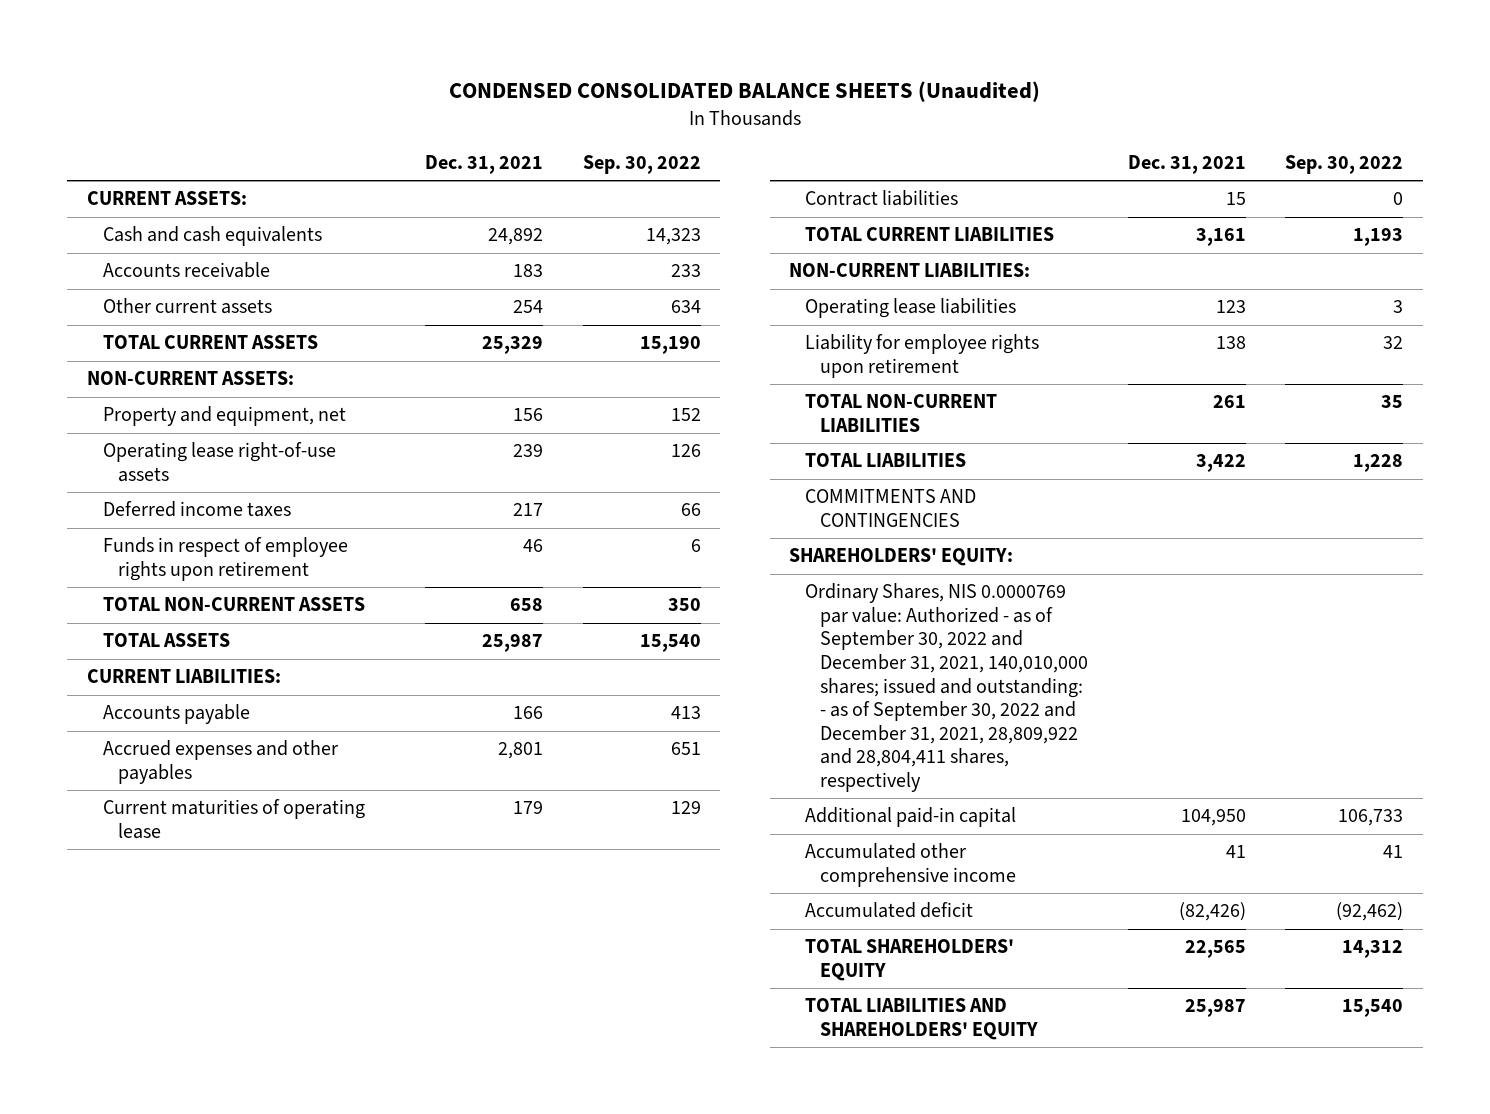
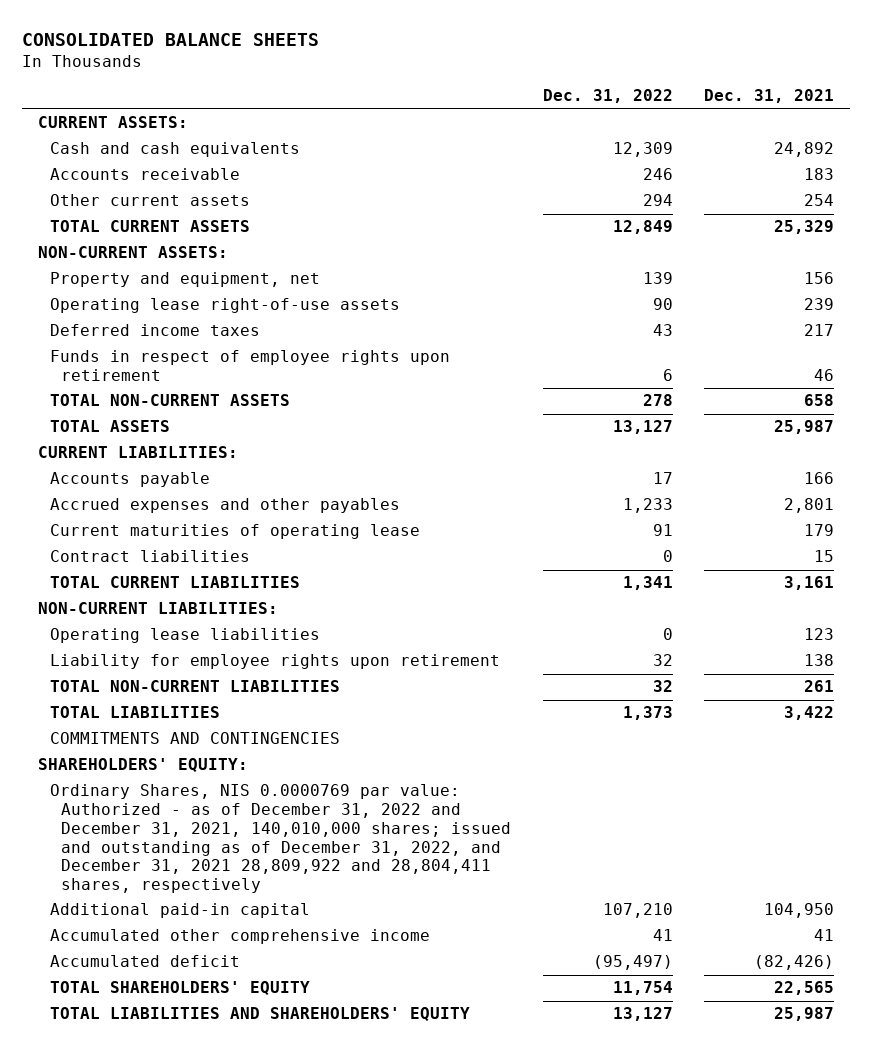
[449,81,1041,103] CONDENSED CONSOLIDATED BALANCE SHEETS (Unaudited) -> [21,33,319,47] CONSOLIDATED BALANCE SHEETS
[582,154,701,174] Sep. 30, 2022 -> none
none -> [542,89,673,104] Dec. 31, 2022
[804,583,1089,792] Ordinary Shares, NIS 0.0000769 par value: Authorized - as of September 30, 2022 and December 31, 2021, 140,010,000 shares; issued and outstanding: - as of September 30, 2022 and December 31, 2021, 28,809,922 and 28,804,411 shares, respectively -> [49,784,512,894] Ordinary Shares, NIS 0.0000769 par value: Authorized - as of December 31, 2022 and December 31, 2021, 140,010,000 shares; issued and outstanding as of December 31, 2022, and December 31, 2021 28,809,922 and 28,804,411 shares, respectively

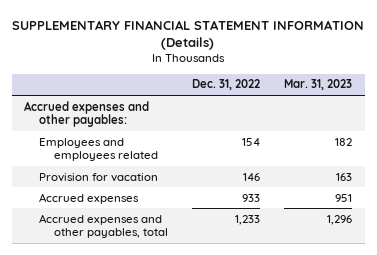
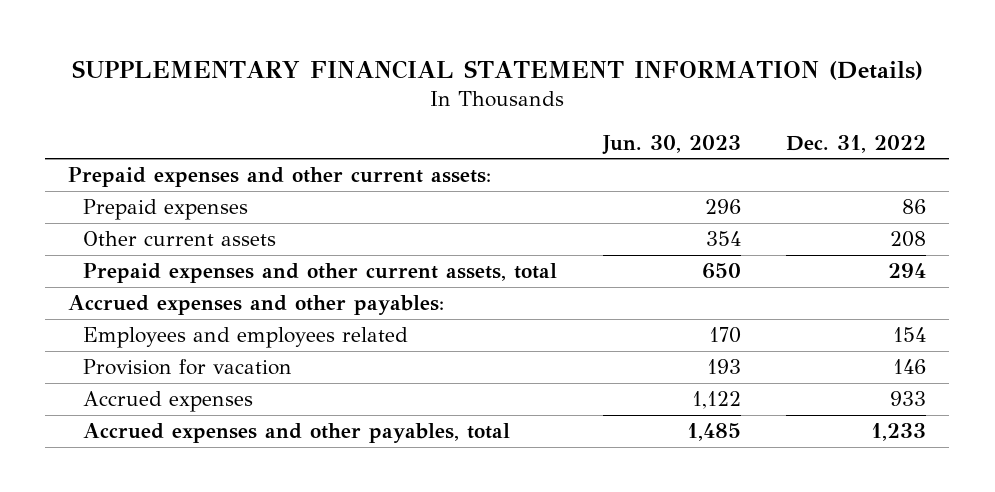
[284,79,353,91] Mar. 31, 2023 -> none
none -> [601,134,741,155] Jun. 30, 2023
none -> [68,167,492,188] Prepaid expenses and other current assets:
none -> [82,199,248,221] Prepaid expenses
none -> [82,231,276,247] Other current assets
none -> [82,263,557,284] Prepaid expenses and other current assets, total

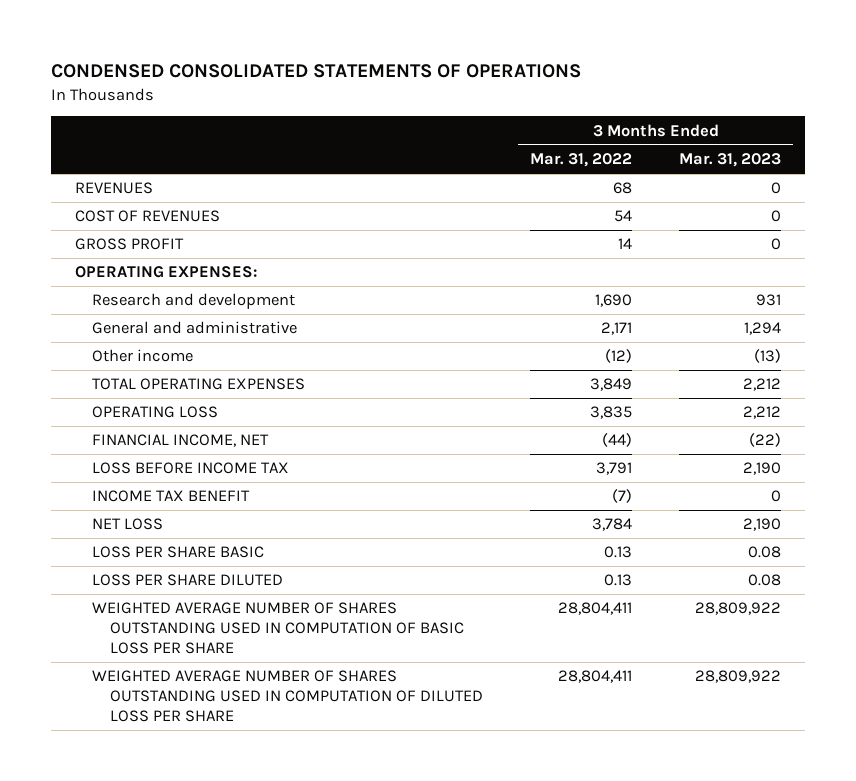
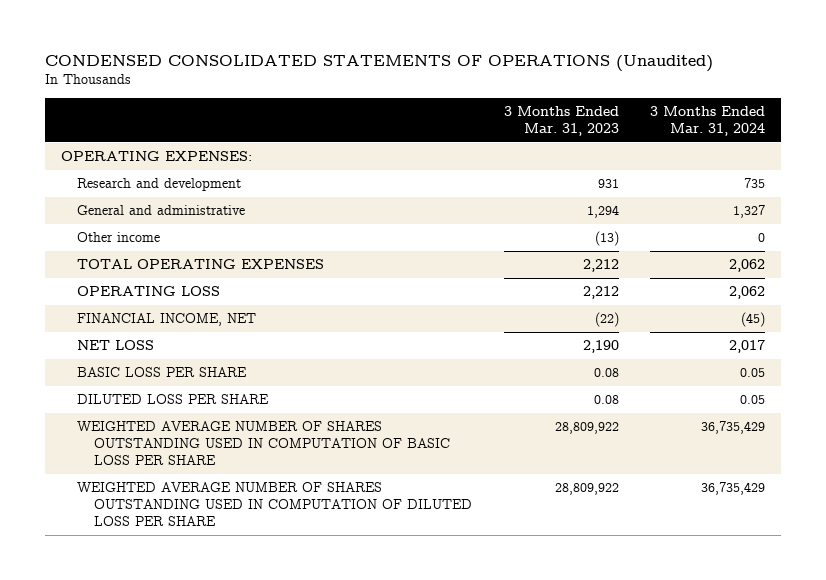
[51,64,582,79] CONDENSED CONSOLIDATED STATEMENTS OF OPERATIONS -> [45,55,714,73] CONDENSED CONSOLIDATED STATEMENTS OF OPERATIONS (Unaudited)
[530,153,633,168] Mar. 31, 2022 -> none
none -> [650,106,766,136] 3 Months Ended Mar. 31, 2024
[74,182,153,195] REVENUES -> none
[74,210,220,223] COST OF REVENUES -> none
[74,238,184,251] GROSS PROFIT -> none
[92,462,290,475] LOSS BEFORE INCOME TAX -> none
[92,490,251,503] INCOME TAX BENEFIT -> none
[92,546,265,559] LOSS PER SHARE BASIC -> [77,367,248,378] BASIC LOSS PER SHARE
[92,574,284,587] LOSS PER SHARE DILUTED -> [77,394,270,405] DILUTED LOSS PER SHARE

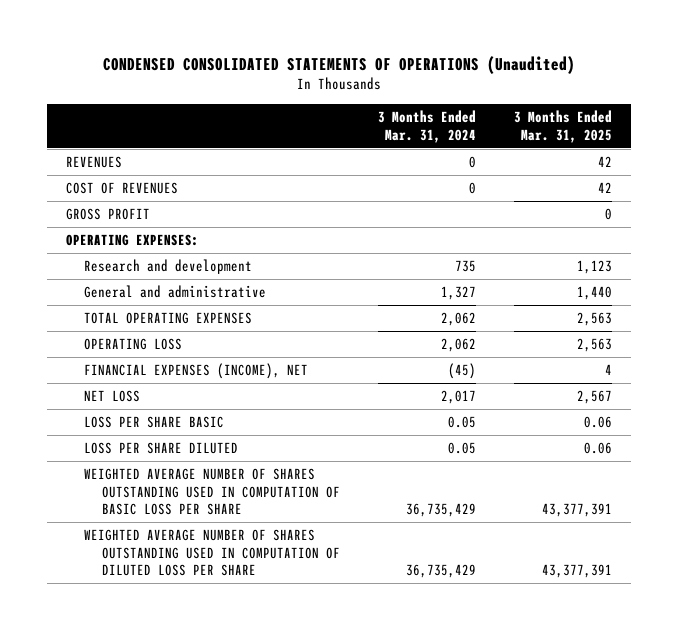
[503,106,619,136] 3 Months Ended Mar. 31, 2023 -> none
none -> [513,110,612,143] 3 Months Ended Mar. 31, 2025
none -> [66,156,123,169] REVENUES
none -> [66,182,179,195] COST OF REVENUES
none -> [66,208,151,221] GROSS PROFIT
[77,232,161,243] Other income -> none
[77,313,257,327] FINANCIAL INCOME, NET -> [84,363,309,380] FINANCIAL EXPENSES (INCOME), NET
[77,367,248,378] BASIC LOSS PER SHARE -> [84,416,225,429] LOSS PER SHARE BASIC
[77,394,270,405] DILUTED LOSS PER SHARE -> [84,442,239,455] LOSS PER SHARE DILUTED

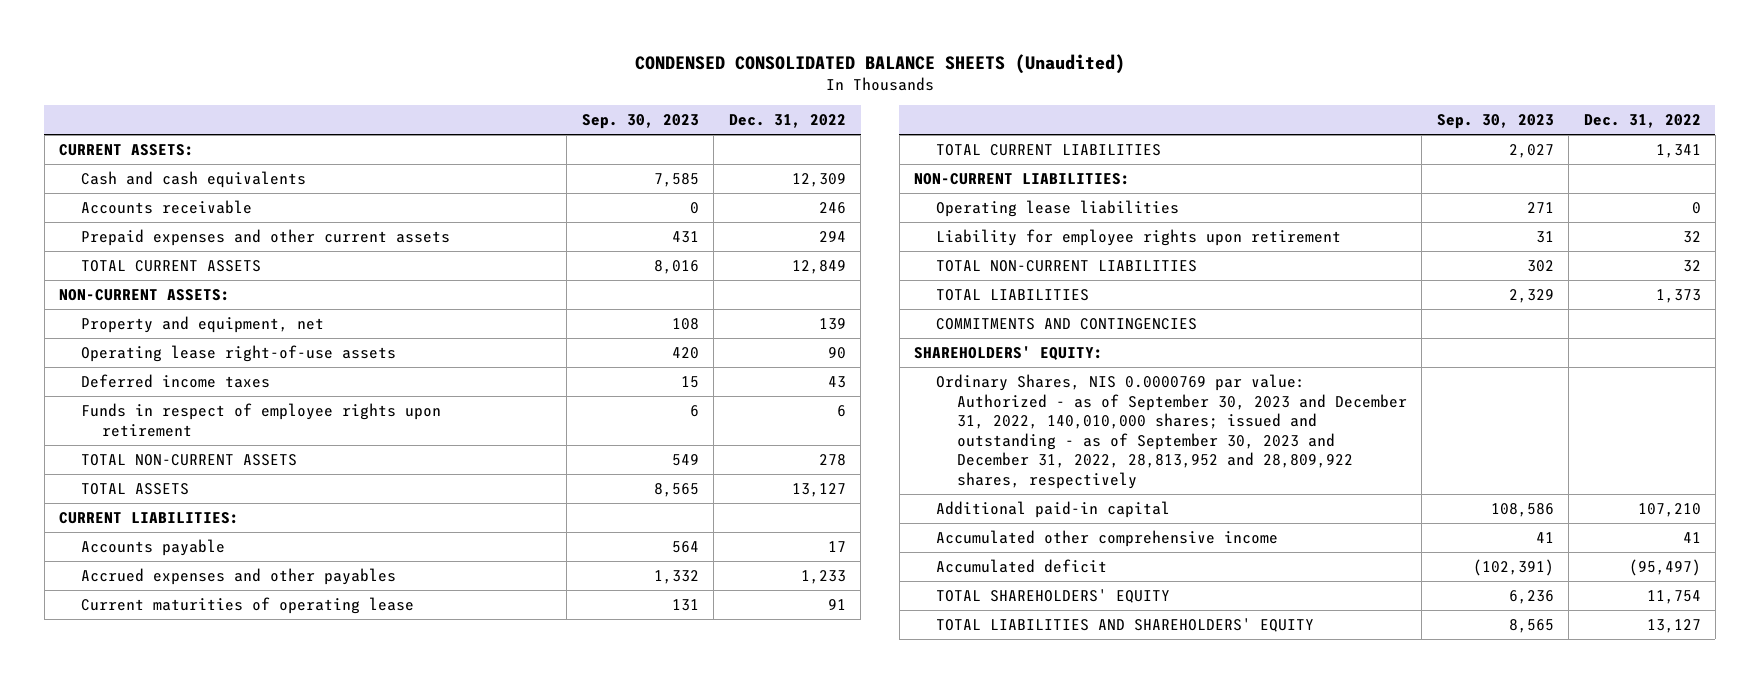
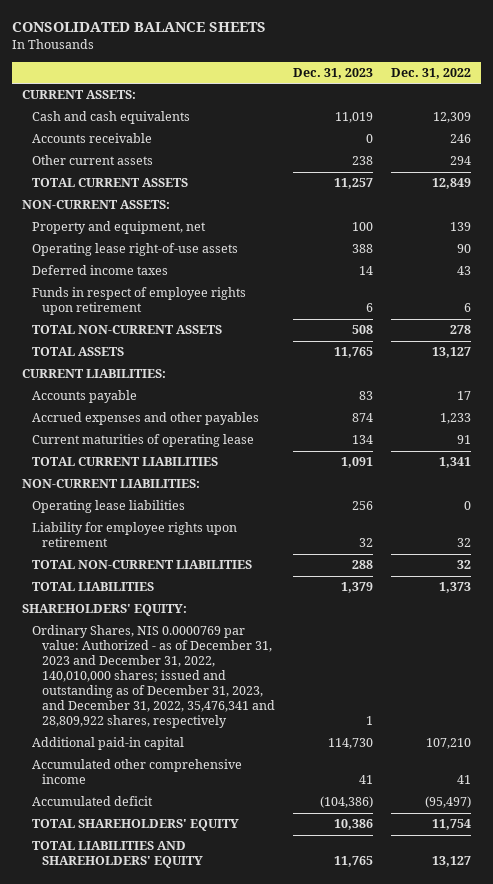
[634,53,1125,74] CONDENSED CONSOLIDATED BALANCE SHEETS (Unaudited) -> [12,21,267,32] CONSOLIDATED BALANCE SHEETS
[581,114,699,130] Sep. 30, 2023 -> none
none -> [293,67,374,79] Dec. 31, 2023
[80,228,450,246] Prepaid expenses and other current assets -> [31,155,153,166] Other current assets
[935,317,1197,330] COMMITMENTS AND CONTINGENCIES -> none
[935,373,1407,489] Ordinary Shares, NIS 0.0000769 par value: Authorized - as of September 30, 2023 and December 31, 2022, 140,010,000 shares; issued and outstanding - as of September 30, 2023 and December 31, 2022, 28,813,952 and 28,809,922 shares, respectively -> [31,625,275,729] Ordinary Shares, NIS 0.0000769 par value: Authorized - as of December 31, 2023 and December 31, 2022, 140,010,000 shares; issued and outstanding as of December 31, 2023, and December 31, 2022, 35,476,341 and 28,809,922 shares, respectively

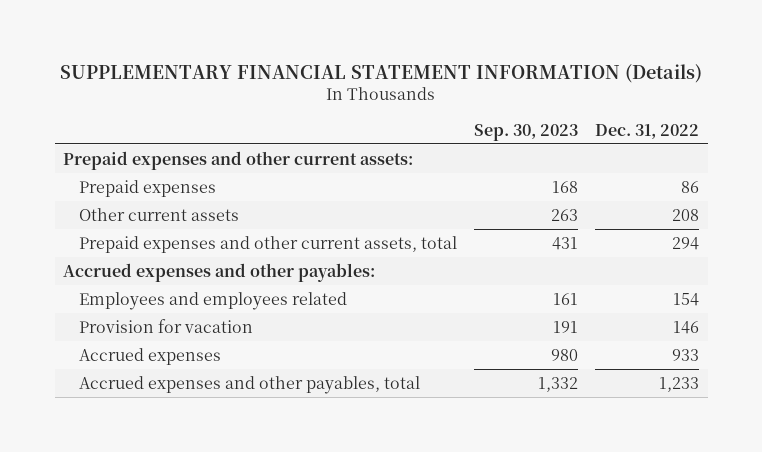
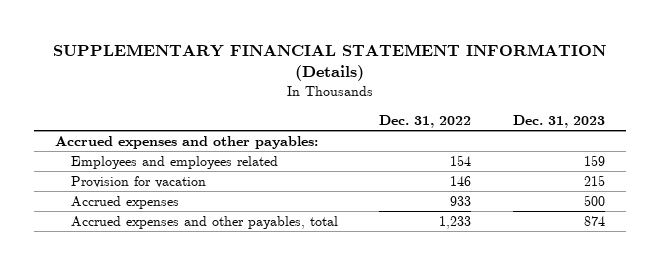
[474,123,579,141] Sep. 30, 2023 -> none
none -> [512,115,605,129] Dec. 31, 2023
[63,150,414,170] Prepaid expenses and other current assets: -> none
[79,179,217,197] Prepaid expenses -> none
[79,207,240,221] Other current assets -> none
[79,235,458,253] Prepaid expenses and other current assets, total -> none

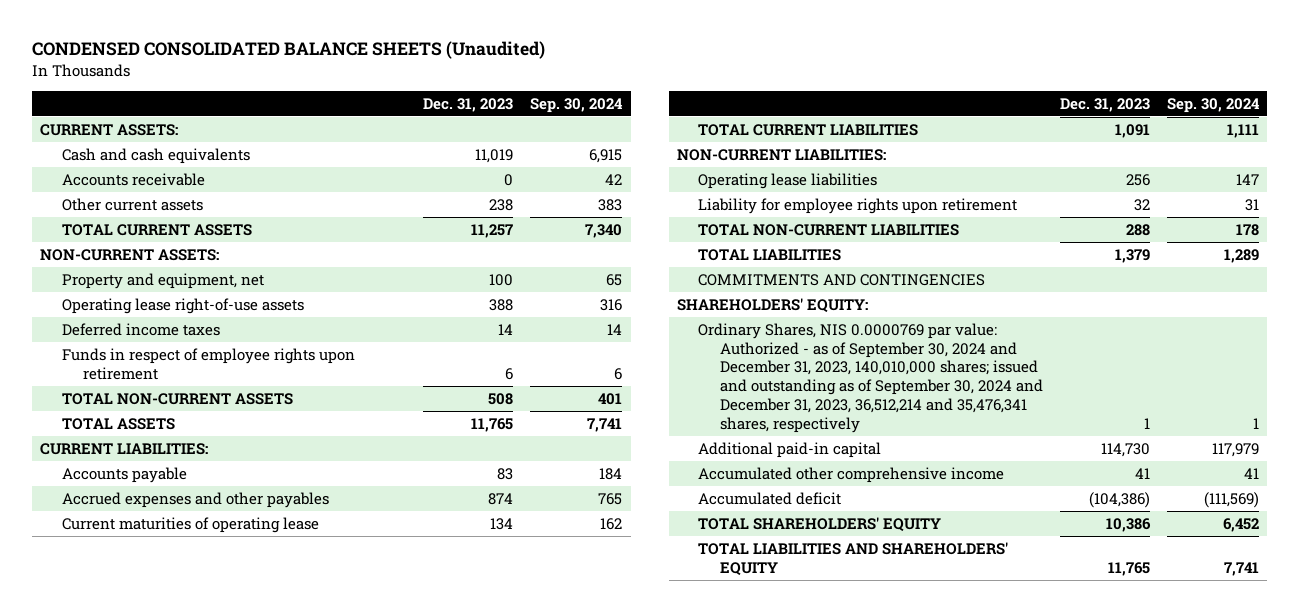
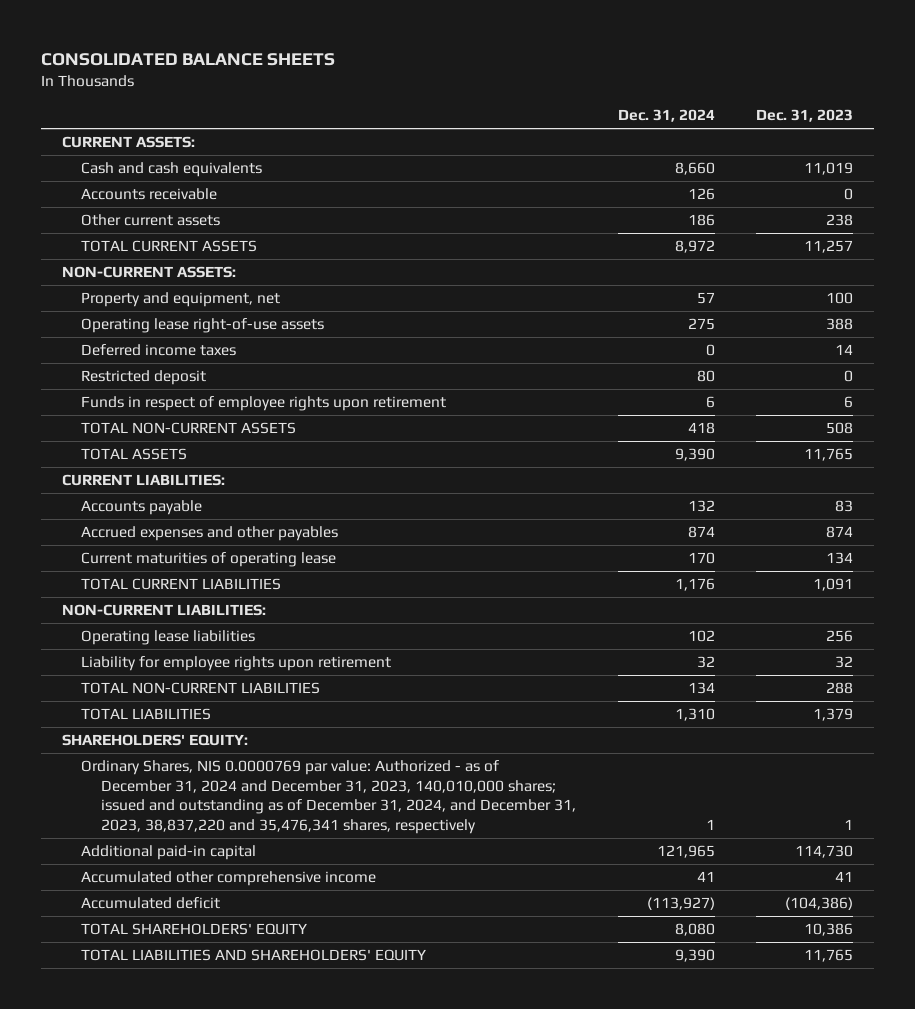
[31,41,545,60] CONDENSED CONSOLIDATED BALANCE SHEETS (Unaudited) -> [40,53,335,67] CONSOLIDATED BALANCE SHEETS
[530,97,624,113] Sep. 30, 2024 -> none
none -> [617,109,715,123] Dec. 31, 2024
none -> [81,370,207,386] Restricted deposit
[698,273,986,286] COMMITMENTS AND CONTINGENCIES -> none
[698,322,1043,433] Ordinary Shares, NIS 0.0000769 par value: Authorized - as of September 30, 2024 and December 31, 2023, 140,010,000 shares; issued and outstanding as of September 30, 2024 and December 31, 2023, 36,512,214 and 35,476,341 shares, respectively -> [81,760,576,834] Ordinary Shares, NIS 0.0000769 par value: Authorized - as of December 31, 2024 and December 31, 2023, 140,010,000 shares; issued and outstanding as of December 31, 2024, and December 31, 2023, 38,837,220 and 35,476,341 shares, respectively

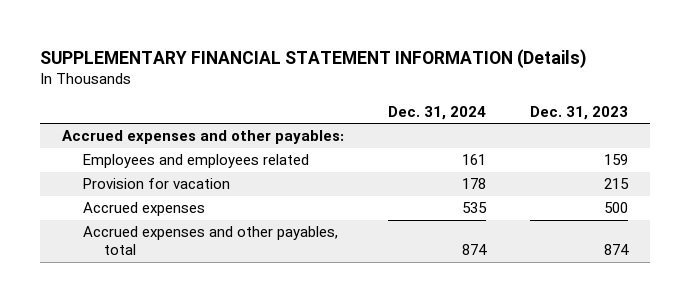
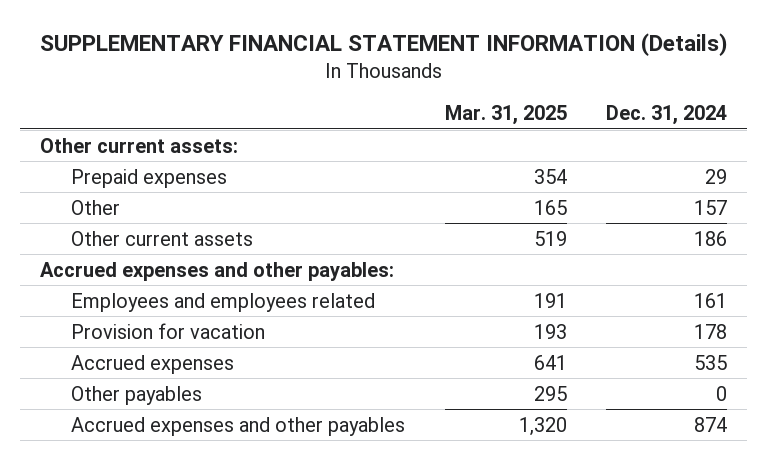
[530,105,629,120] Dec. 31, 2023 -> none
none -> [444,105,567,126] Mar. 31, 2025
none -> [40,137,239,153] Other current assets:
none -> [71,168,228,188] Prepaid expenses
none -> [71,199,121,215] Other
none -> [71,230,254,246] Other current assets
none -> [71,385,203,405] Other payables
[83,226,339,256] Accrued expenses and other payables, total -> [71,416,406,436] Accrued expenses and other payables

